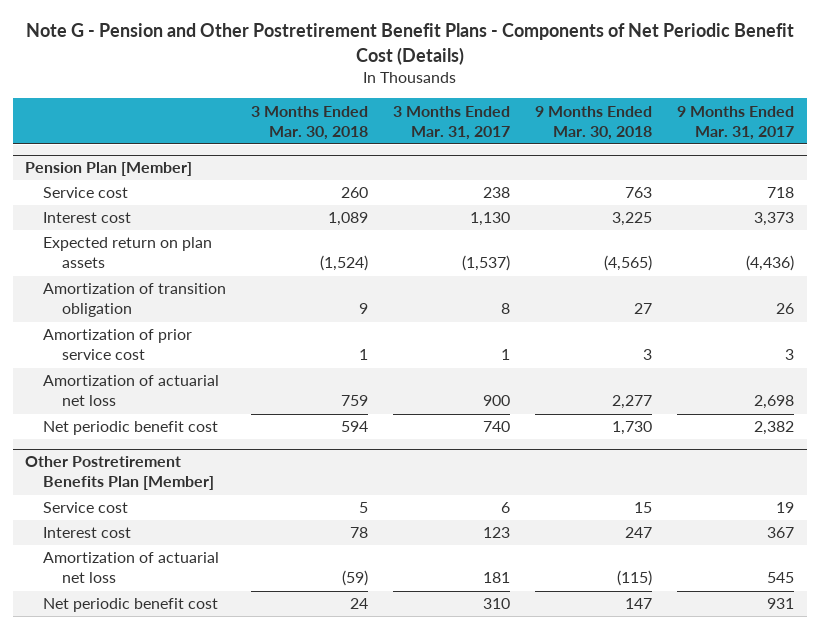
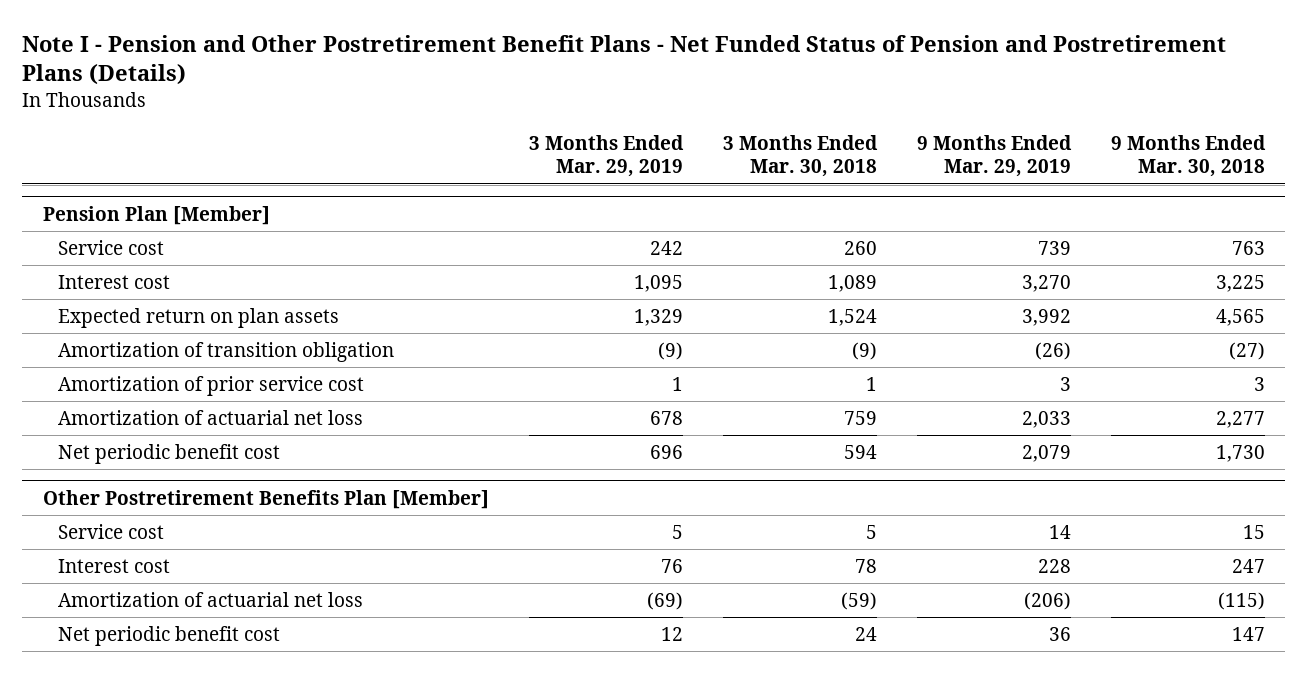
[25,23,794,65] Note G - Pension and Other Postretirement Benefit Plans - Components of Net Periodic Benefit Cost (Details) -> [22,34,1227,86] Note I - Pension and Other Postretirement Benefit Plans - Net Funded Status of Pension and Postretirement Plans (Details)
[393,105,511,140] 3 Months Ended Mar. 31, 2017 -> none
[677,105,795,140] 9 Months Ended Mar. 31, 2017 -> none
none -> [528,134,684,178] 3 Months Ended Mar. 29, 2019
none -> [916,134,1072,178] 9 Months Ended Mar. 29, 2019
[320,255,369,272] (1,524) -> [827,308,877,326] 1,524
[604,255,653,272] (4,565) -> [1215,308,1265,326] 4,565
[359,303,369,315] 9 -> [851,341,877,360] (9)
[634,303,653,315] 27 -> [1228,341,1265,360] (27)

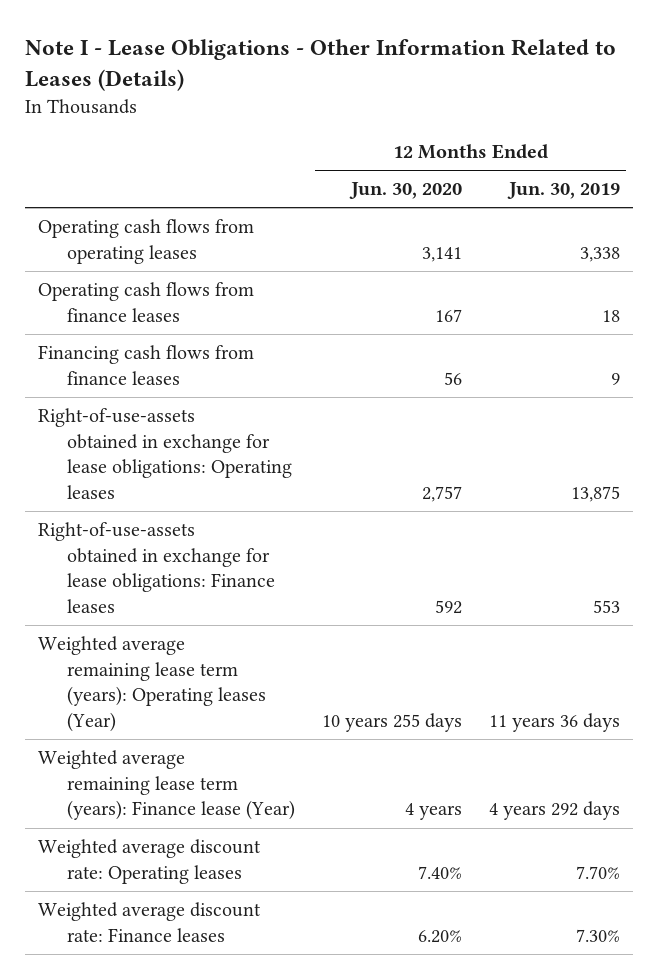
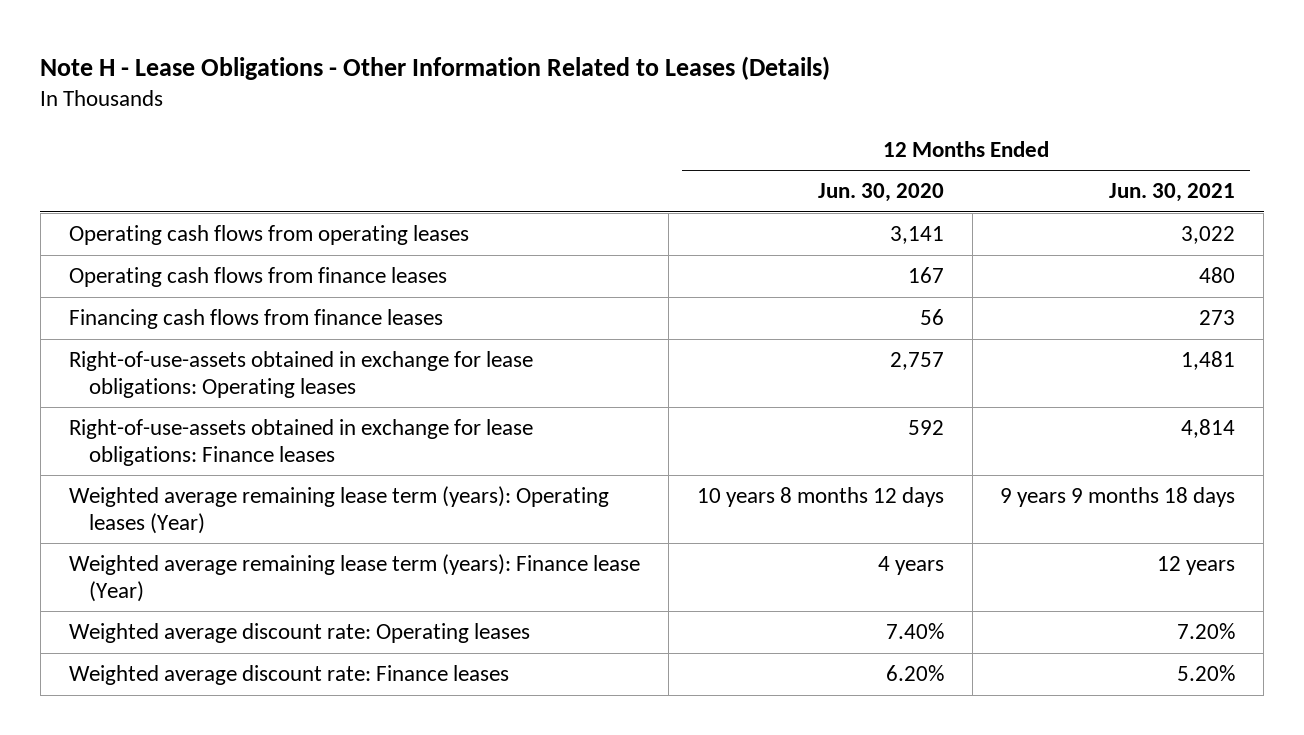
[24,39,616,92] Note I - Lease Obligations - Other Information Related to Leases (Details) -> [40,55,831,80] Note H - Lease Obligations - Other Information Related to Leases (Details)
[506,182,620,200] Jun. 30, 2019 -> none
none -> [1109,183,1236,203] Jun. 30, 2021
[321,713,462,733] 10 years 255 days -> [696,487,944,508] 10 years 8 months 12 days

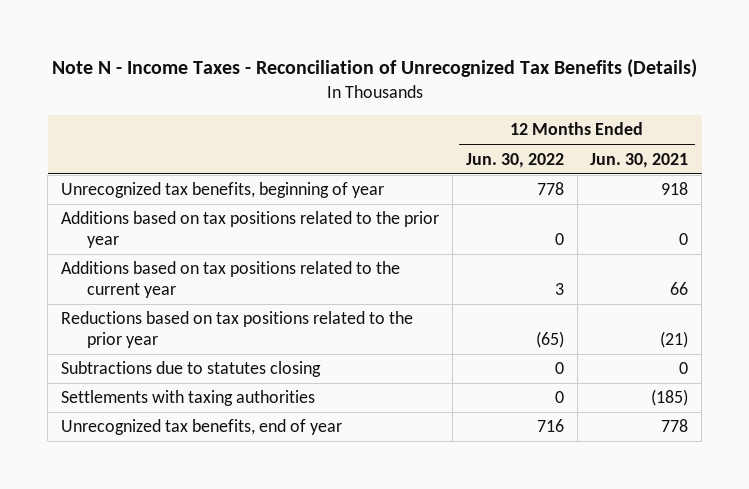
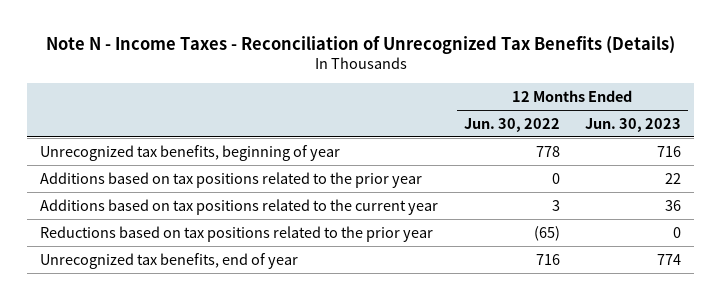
[590,152,689,168] Jun. 30, 2021 -> none
none -> [585,117,682,132] Jun. 30, 2023
[61,361,322,378] Subtractions due to statutes closing -> none
[61,390,316,407] Settlements with taxing authorities -> none

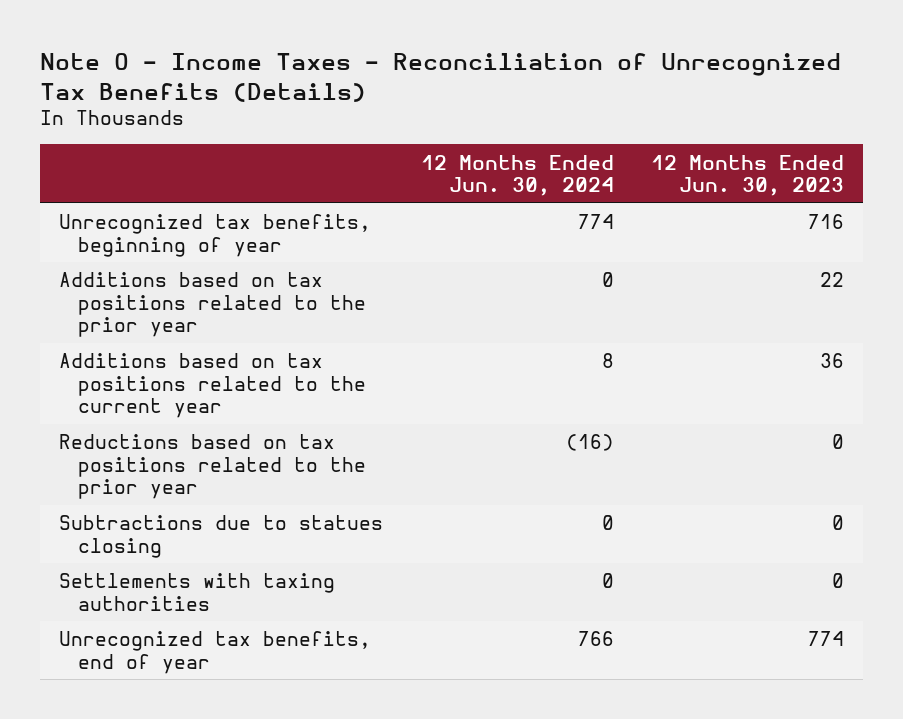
[45,35,675,54] Note N - Income Taxes - Reconciliation of Unrecognized Tax Benefits (Details) -> [40,53,842,102] Note O - Income Taxes - Reconciliation of Unrecognized Tax Benefits (Details)
[463,117,560,132] Jun. 30, 2022 -> none
none -> [420,154,614,196] 12 Months Ended Jun. 30, 2024
none -> [59,515,384,558] Subtractions due to statues closing
none -> [59,573,336,611] Settlements with taxing authorities

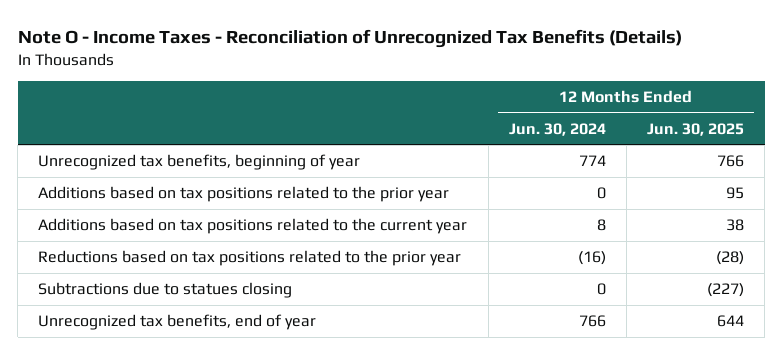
[651,154,845,196] 12 Months Ended Jun. 30, 2023 -> none
none -> [646,122,744,136] Jun. 30, 2025
[59,573,336,611] Settlements with taxing authorities -> none

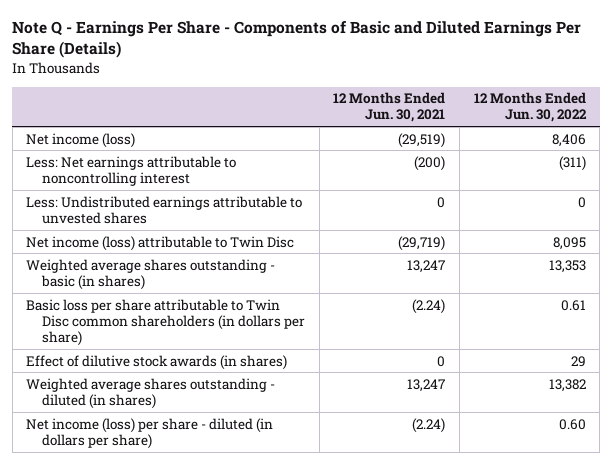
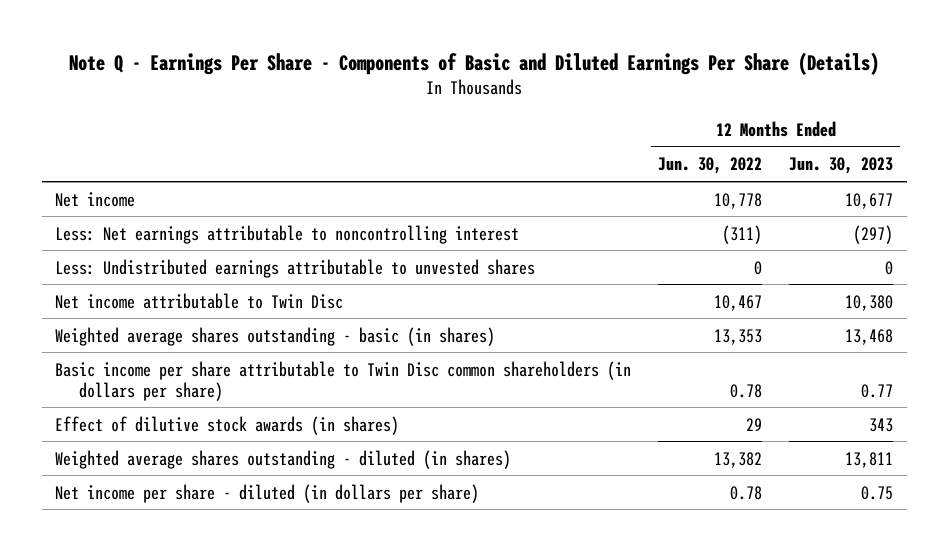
[333,92,446,123] 12 Months Ended Jun. 30, 2021 -> none
none -> [789,157,894,175] Jun. 30, 2023
[26,132,136,148] Net income (loss) -> [55,191,136,207] Net income
[551,133,586,147] 8,406 -> [714,192,763,209] 10,778
[26,235,295,251] Net income (loss) attributable to Twin Disc -> [55,292,344,309] Net income attributable to Twin Disc
[552,236,586,250] 8,095 -> [714,294,763,311] 10,467
[26,298,305,346] Basic loss per share attributable to Twin Disc common shareholders (in dollars per share) -> [55,360,632,401] Basic income per share attributable to Twin Disc common shareholders (in dollars per share)
[560,299,586,311] 0.61 -> [730,383,763,398] 0.78
[26,417,274,449] Net income (loss) per share - diluted (in dollars per share) -> [55,483,480,503] Net income per share - diluted (in dollars per share)
[558,418,586,430] 0.60 -> [730,485,763,500] 0.78

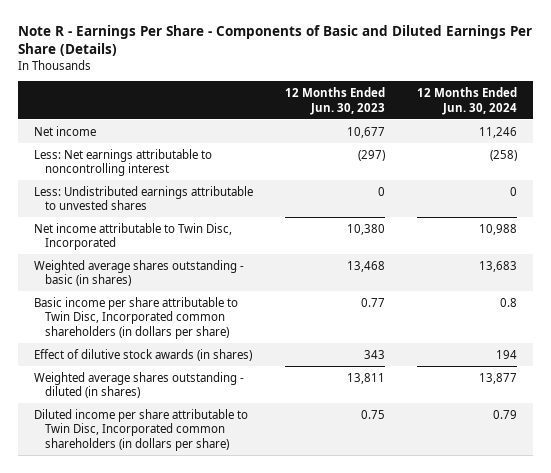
[69,51,880,75] Note Q - Earnings Per Share - Components of Basic and Diluted Earnings Per Share (Details) -> [18,25,533,57] Note R - Earnings Per Share - Components of Basic and Diluted Earnings Per Share (Details)
[658,157,763,175] Jun. 30, 2022 -> none
none -> [416,86,517,115] 12 Months Ended Jun. 30, 2024
[55,292,344,309] Net income attributable to Twin Disc -> [34,222,233,251] Net income attributable to Twin Disc, Incorporated
[55,360,632,401] Basic income per share attributable to Twin Disc common shareholders (in dollars per share) -> [34,296,239,339] Basic income per share attributable to Twin Disc, Incorporated common shareholders (in dollars per share)
[55,483,480,503] Net income per share - diluted (in dollars per share) -> [34,408,249,451] Diluted income per share attributable to Twin Disc, Incorporated common shareholders (in dollars per share)

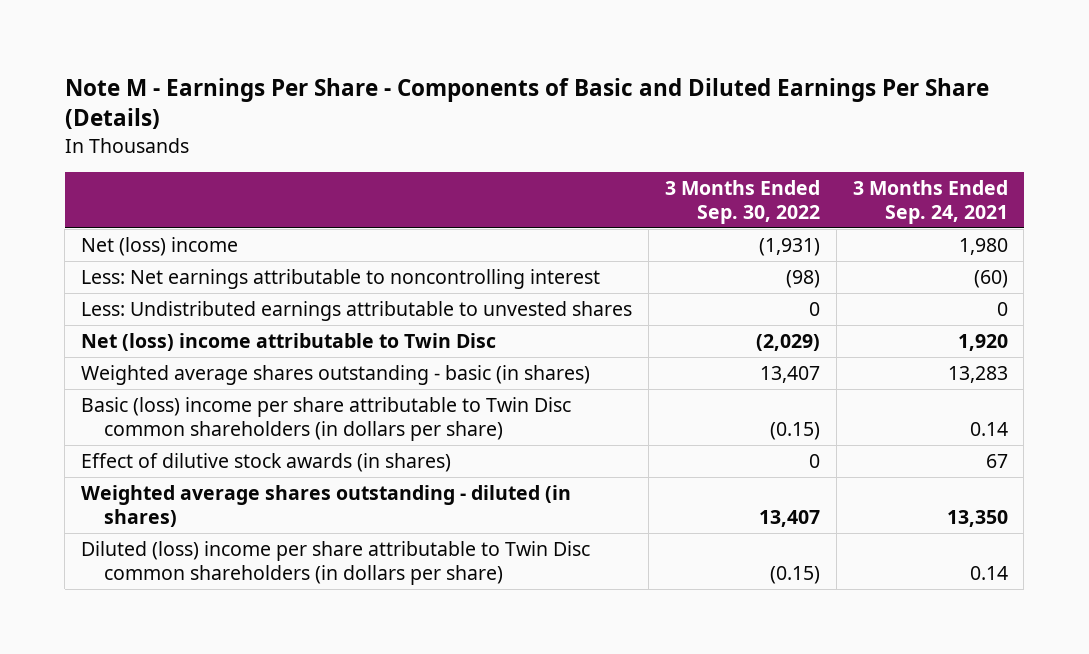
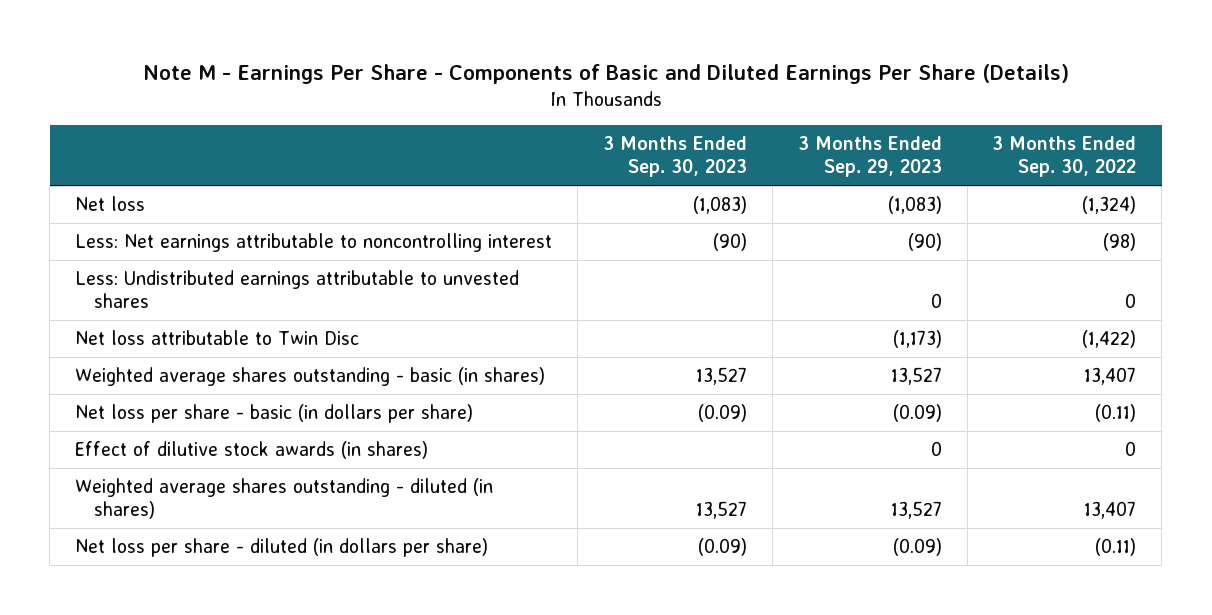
[852,180,1008,224] 3 Months Ended Sep. 24, 2021 -> none
none -> [602,136,747,178] 3 Months Ended Sep. 30, 2023
none -> [797,136,942,178] 3 Months Ended Sep. 29, 2023
[81,237,239,257] Net (loss) income -> [75,196,146,212] Net loss
[758,238,820,257] (1,931) -> [1082,196,1137,215] (1,324)
[81,333,497,352] Net (loss) income attributable to Twin Disc -> [75,330,360,346] Net loss attributable to Twin Disc
[755,334,820,352] (2,029) -> [1082,330,1137,349] (1,422)
[81,397,572,441] Basic (loss) income per share attributable to Twin Disc common shareholders (in dollars per share) -> [75,404,474,424] Net loss per share - basic (in dollars per share)
[769,421,820,440] (0.15) -> [1095,404,1137,423] (0.11)
[81,541,591,585] Diluted (loss) income per share attributable to Twin Disc common shareholders (in dollars per share) -> [75,538,489,558] Net loss per share - diluted (in dollars per share)
[769,565,820,584] (0.15) -> [1095,538,1137,557] (0.11)

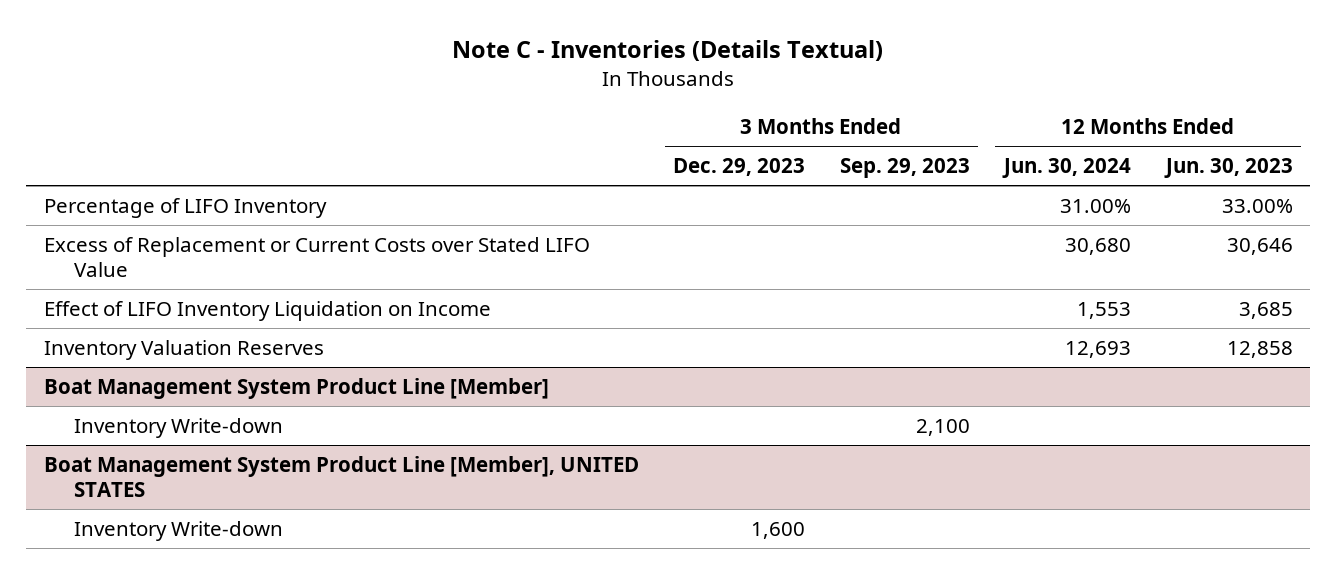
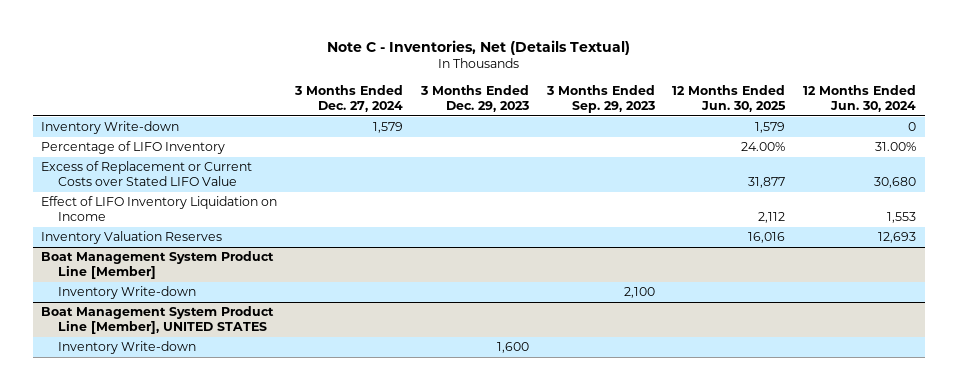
[452,40,884,62] Note C - Inventories (Details Textual) -> [326,39,630,55] Note C - Inventories, Net (Details Textual)
[1163,158,1293,179] Jun. 30, 2023 -> none
none -> [294,85,404,112] 3 Months Ended Dec. 27, 2024
none -> [672,85,787,112] 12 Months Ended Jun. 30, 2025
none -> [41,121,180,135] Inventory Write-down

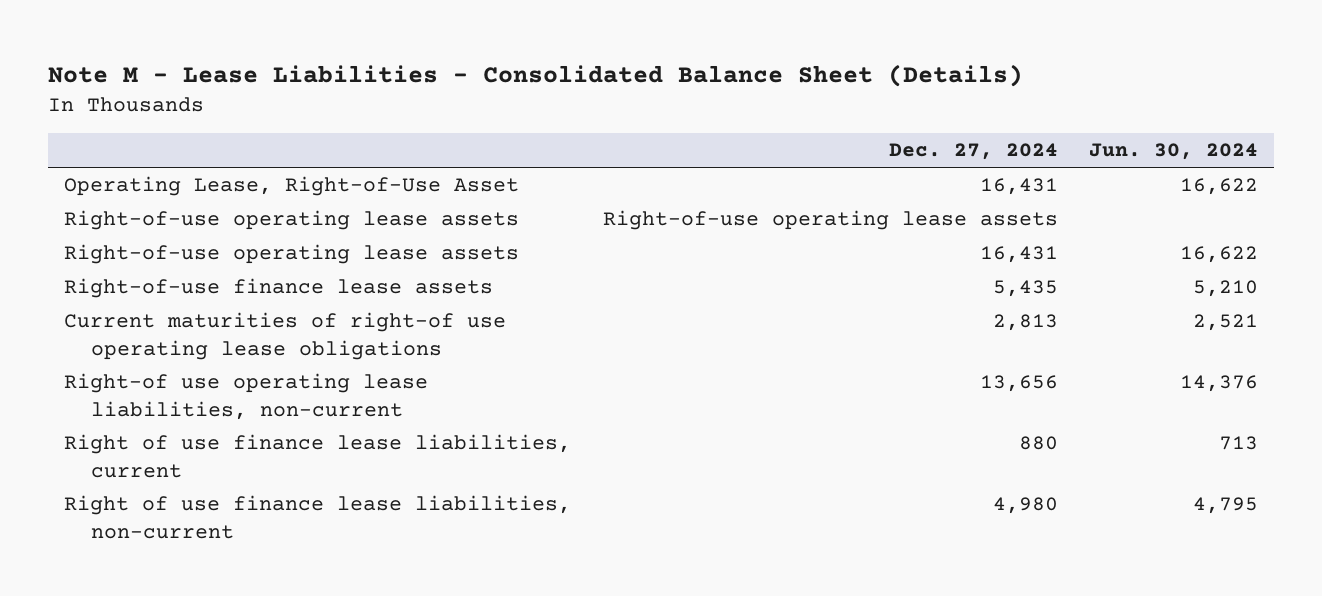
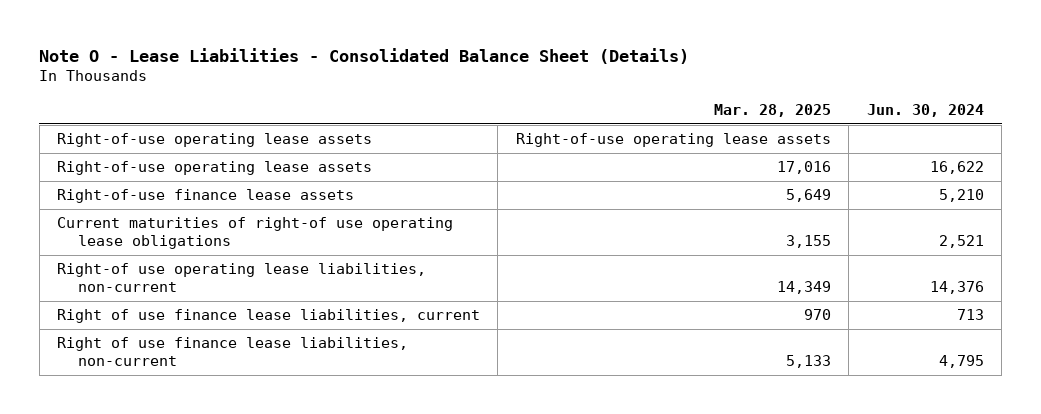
[48,63,1024,87] Note M - Lease Liabilities - Consolidated Balance Sheet (Details) -> [39,47,690,64] Note O - Lease Liabilities - Consolidated Balance Sheet (Details)
[888,143,1058,161] Dec. 27, 2024 -> none
none -> [713,103,831,117] Mar. 28, 2025
[64,176,520,197] Operating Lease, Right-of-Use Asset -> none

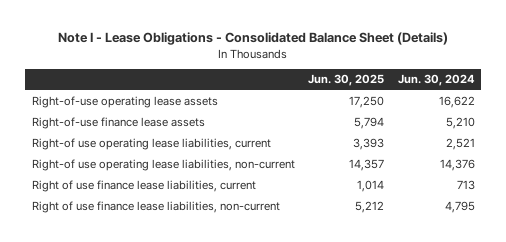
[39,47,690,64] Note O - Lease Liabilities - Consolidated Balance Sheet (Details) -> [58,32,449,46] Note I - Lease Obligations - Consolidated Balance Sheet (Details)
[713,103,831,117] Mar. 28, 2025 -> none
none -> [308,74,385,87] Jun. 30, 2025
[56,133,372,148] Right-of-use operating lease assets -> none
[56,217,453,250] Current maturities of right-of use operating lease obligations -> [31,138,271,151] Right-of use operating lease liabilities, current

